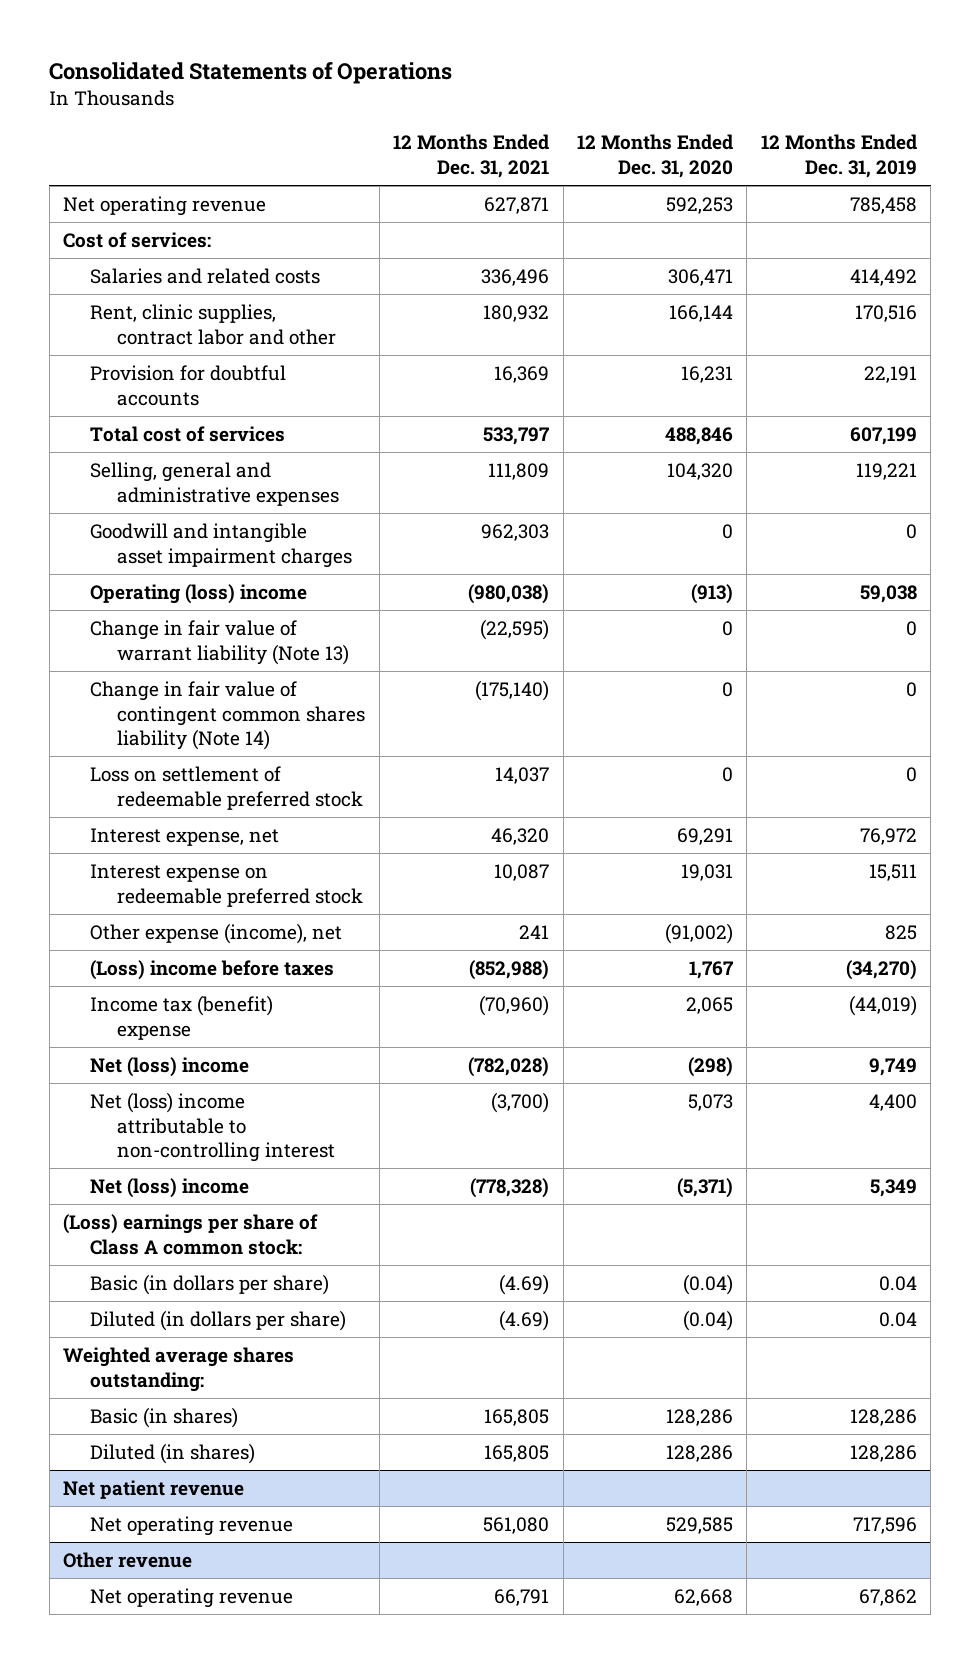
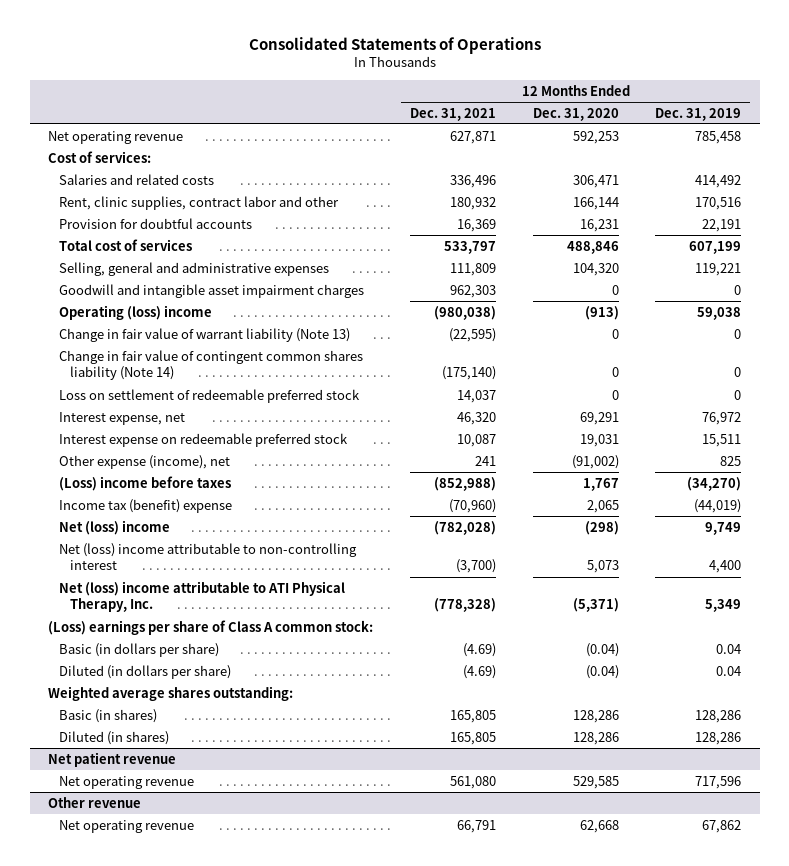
[90,1177,250,1198] Net (loss) income -> [59,580,346,613] Net (loss) income attributable to ATI Physical Therapy, Inc.

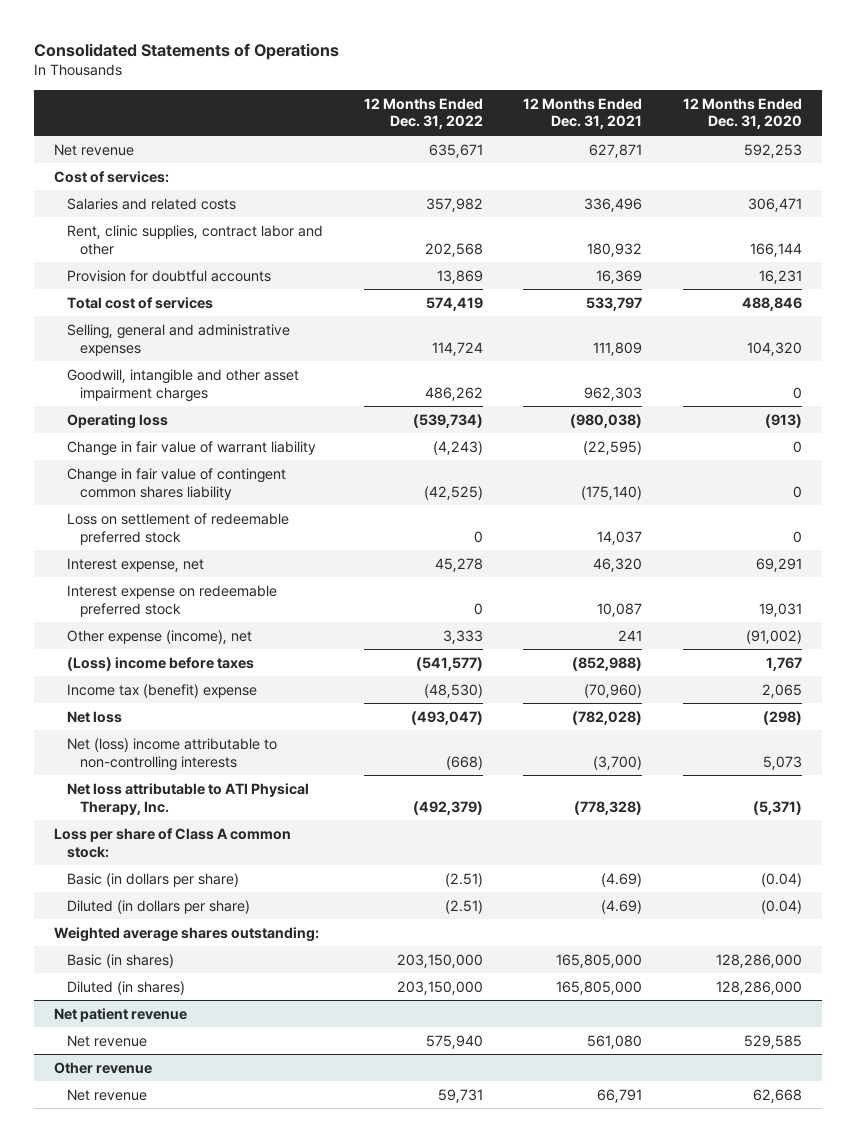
[655,107,742,121] Dec. 31, 2019 -> none
none -> [363,97,483,130] 12 Months Ended Dec. 31, 2022
[48,130,184,144] Net operating revenue -> [54,143,135,156] Net revenue
[59,283,365,298] Goodwill and intangible asset impairment charges -> [66,368,299,402] Goodwill, intangible and other asset impairment charges
[59,304,213,320] Operating (loss) income -> [66,413,168,429] Operating loss
[59,327,351,342] Change in fair value of warrant liability (Note 13) -> [66,440,316,456] Change in fair value of warrant liability
[59,349,364,381] Change in fair value of contingent common shares liability (Note 14) -> [66,467,286,500] Change in fair value of contingent common shares liability
[59,519,171,535] Net (loss) income -> [66,710,122,723] Net loss
[59,542,358,571] Net (loss) income attributable to non-controlling interest -> [66,737,277,771] Net (loss) income attributable to non-controlling interests
[59,580,346,613] Net (loss) income attributable to ATI Physical Therapy, Inc. -> [66,782,309,815] Net loss attributable to ATI Physical Therapy, Inc.
[48,619,374,635] (Loss) earnings per share of Class A common stock: -> [54,827,292,858] Loss per share of Class A common stock:
[449,709,496,723] 165,805 -> [556,953,643,968] 165,805,000
[572,709,619,723] 128,286 -> [716,953,803,968] 128,286,000
[449,731,496,745] 165,805 -> [556,980,643,995] 165,805,000
[572,731,619,745] 128,286 -> [716,980,803,995] 128,286,000
[59,775,195,789] Net operating revenue -> [66,1034,147,1047] Net revenue
[59,819,195,833] Net operating revenue -> [66,1088,147,1101] Net revenue

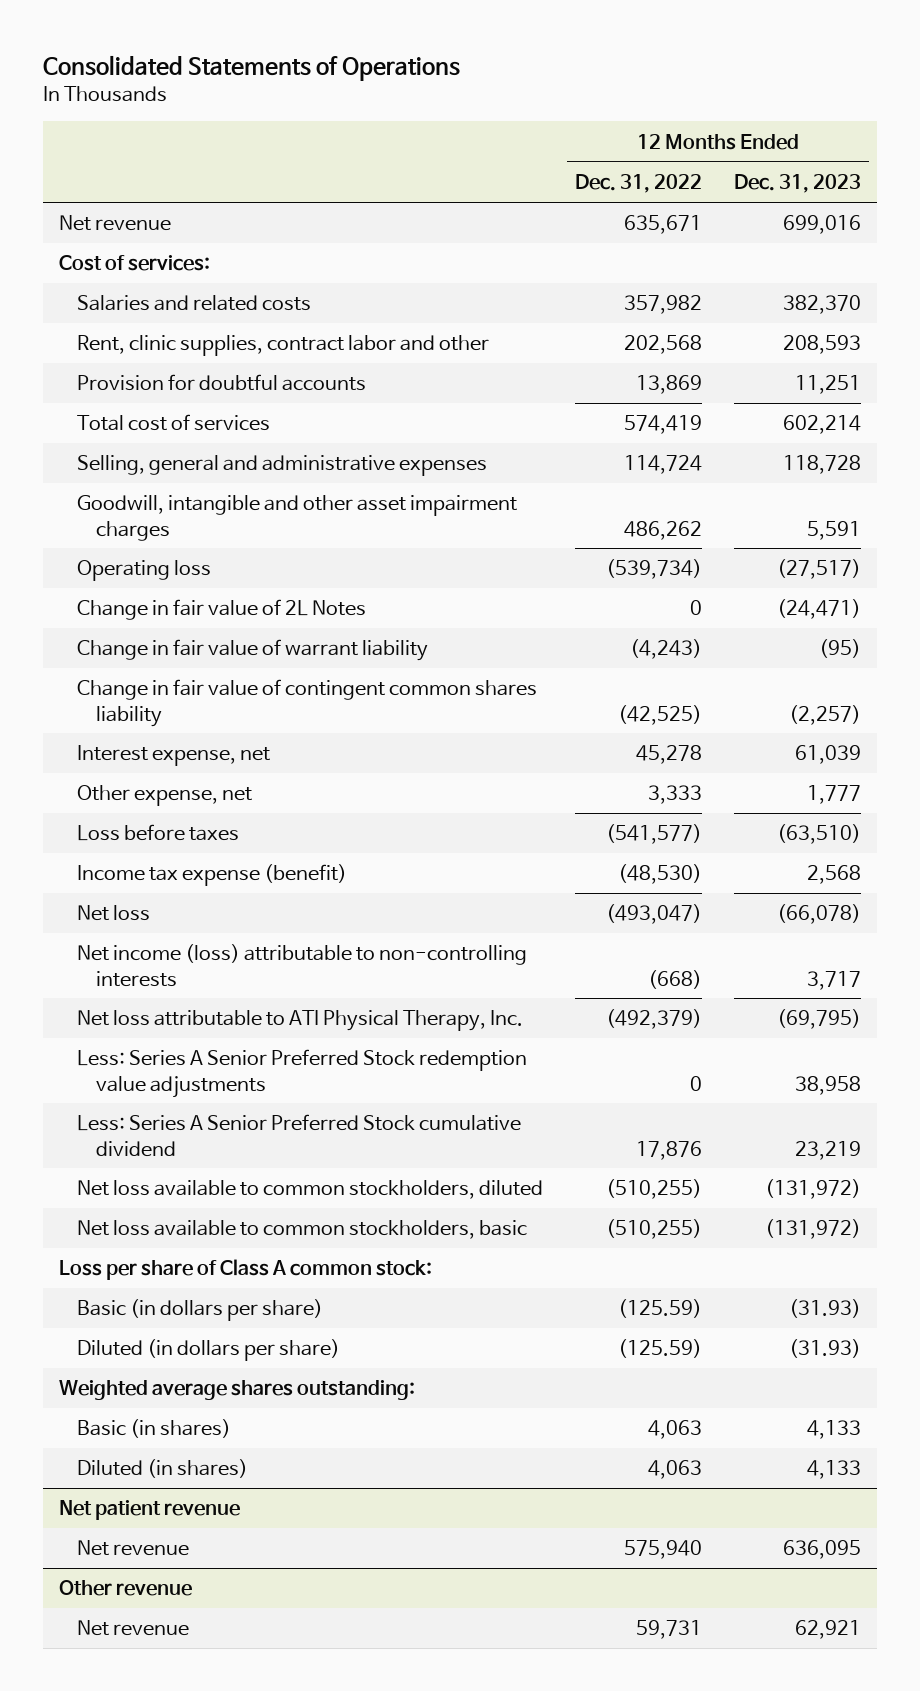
[523,97,643,130] 12 Months Ended Dec. 31, 2021 -> none
[683,97,803,130] 12 Months Ended Dec. 31, 2020 -> none
none -> [733,174,861,194] Dec. 31, 2023
none -> [77,599,367,621] Change in fair value of 2L Notes
[66,512,289,545] Loss on settlement of redeemable preferred stock -> none
[66,584,277,617] Interest expense on redeemable preferred stock -> none
[66,629,252,644] Other expense (income), net -> [77,785,253,807] Other expense, net
[66,656,254,671] (Loss) income before taxes -> [77,824,240,842] Loss before taxes
[66,683,257,698] Income tax (benefit) expense -> [77,864,348,887] Income tax expense (benefit)
[66,737,277,771] Net (loss) income attributable to non-controlling interests -> [77,944,528,987] Net income (loss) attributable to non-controlling interests
none -> [77,1049,528,1098] Less: Series A Senior Preferred Stock redemption value adjustments
none -> [77,1114,522,1157] Less: Series A Senior Preferred Stock cumulative dividend
none -> [77,1180,544,1200] Net loss available to common stockholders, diluted
none -> [77,1220,528,1240] Net loss available to common stockholders, basic
[444,872,483,887] (2.51) -> [618,1299,703,1319] (125.59)
[444,899,483,914] (2.51) -> [618,1339,703,1359] (125.59)
[396,953,483,968] 203,150,000 -> [648,1420,703,1440] 4,063
[396,980,483,995] 203,150,000 -> [648,1460,703,1480] 4,063

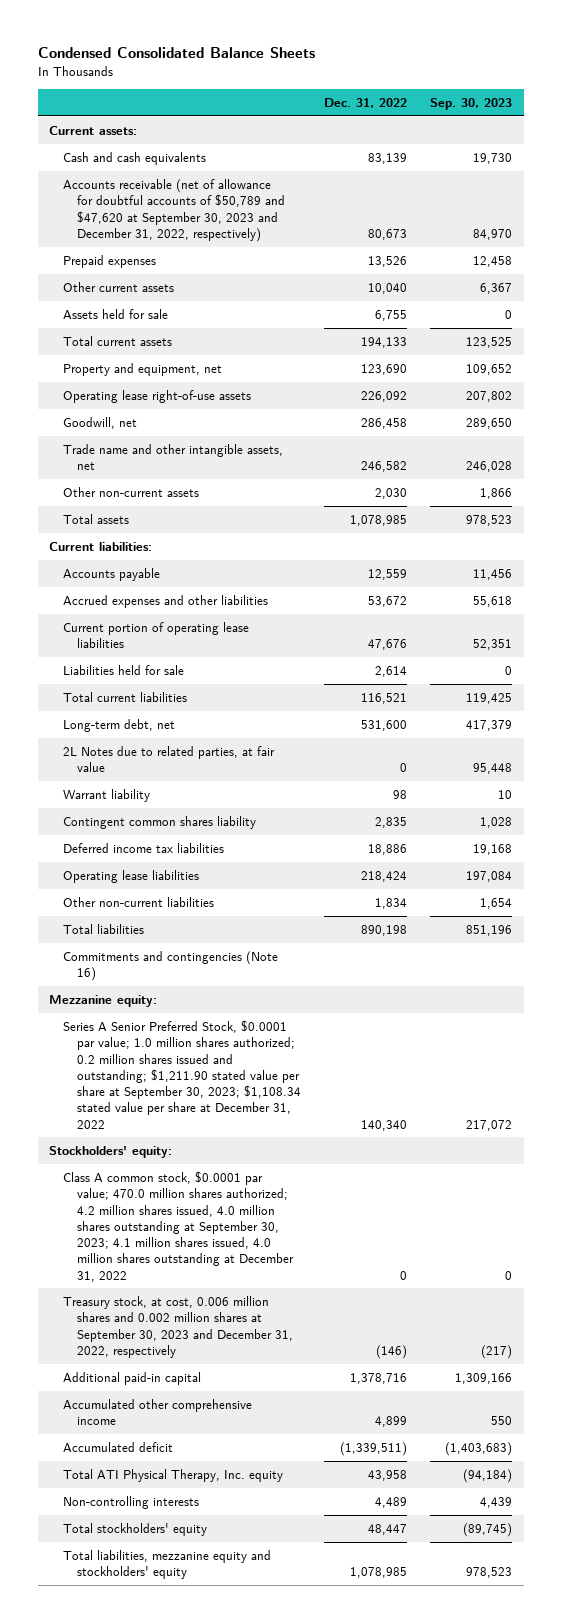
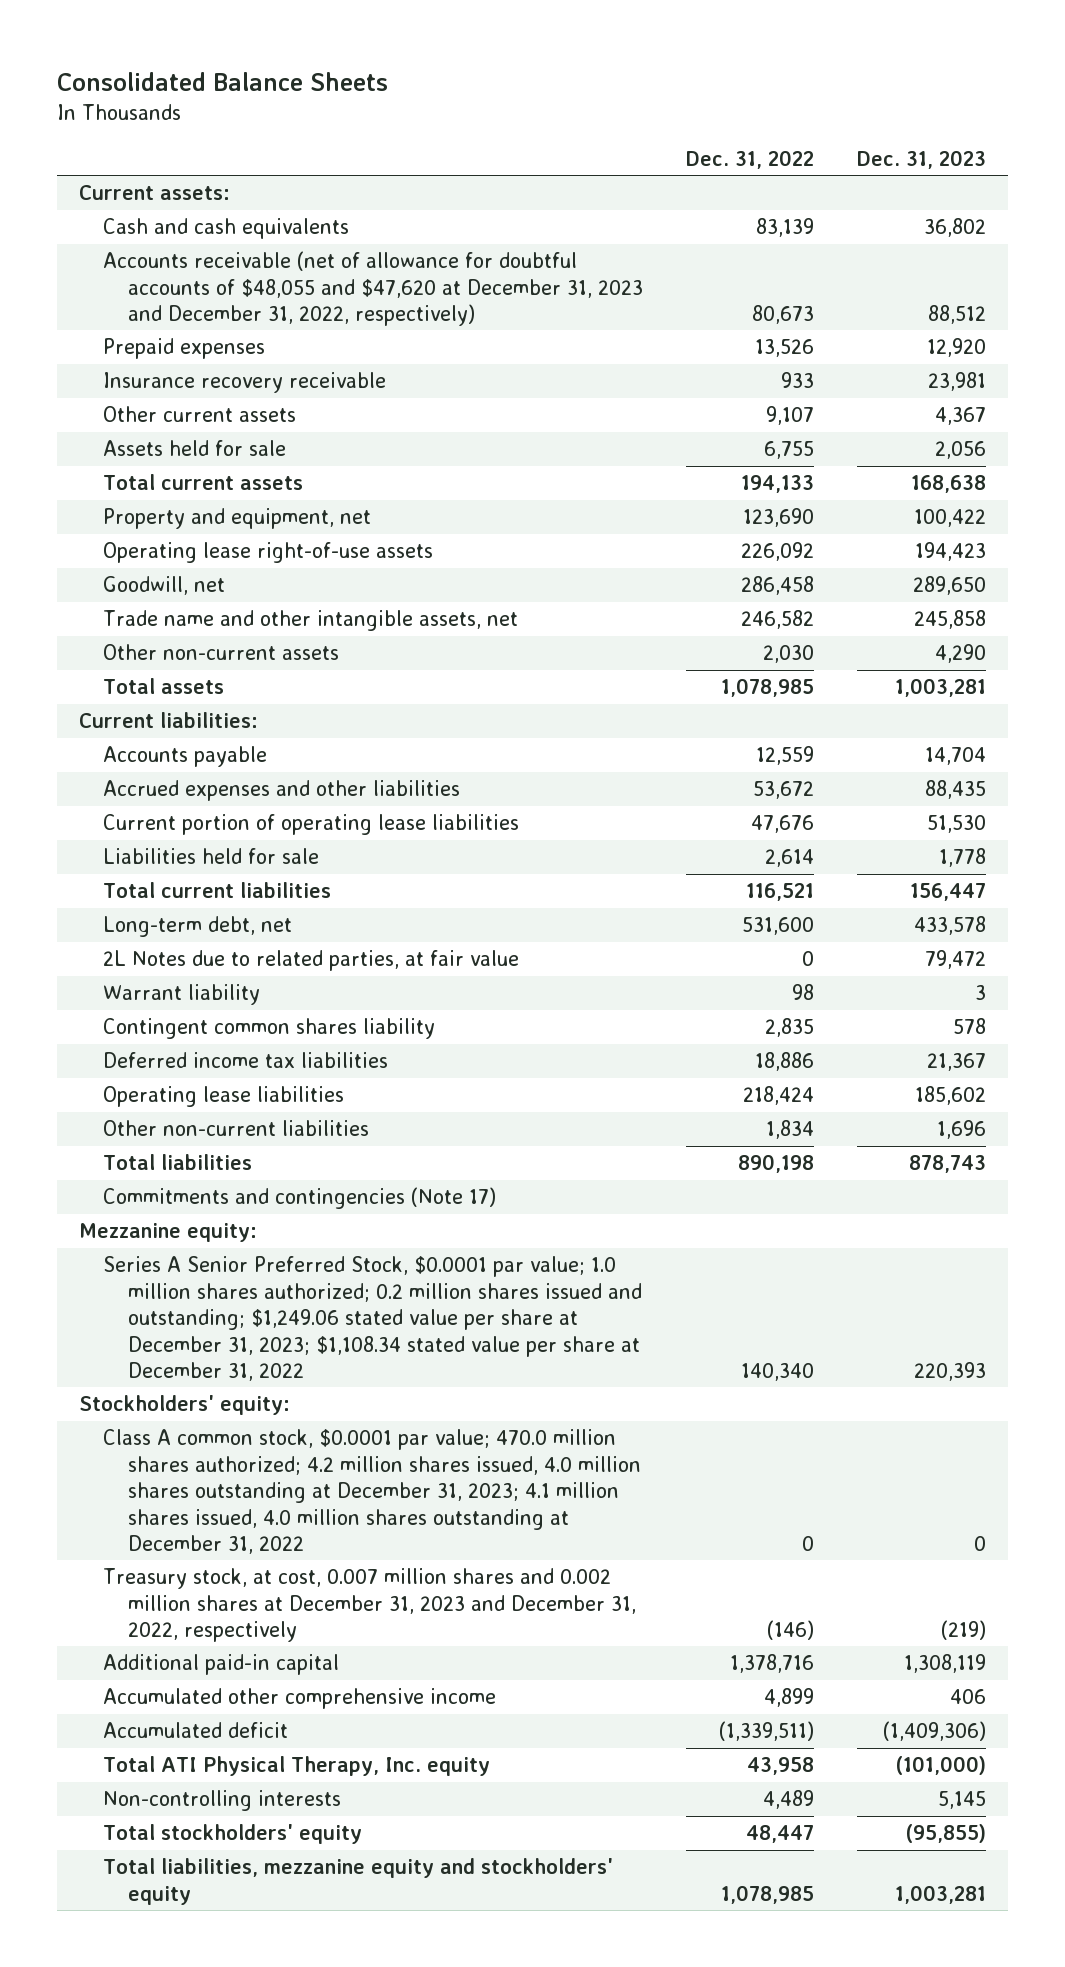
[37,46,315,58] Condensed Consolidated Balance Sheets -> [56,71,388,91] Consolidated Balance Sheets
[430,97,513,110] Sep. 30, 2023 -> none
none -> [857,149,987,169] Dec. 31, 2023
[62,178,285,242] Accounts receivable (net of allowance for doubtful accounts of $50,789 and $47,620 at September 30, 2023 and December 31, 2022, respectively) -> [103,251,643,327] Accounts receivable (net of allowance for doubtful accounts of $48,055 and $47,620 at December 31, 2023 and December 31, 2022, respectively)
none -> [103,372,387,394] Insurance recovery receivable
[367,282,407,294] 10,040 -> [765,406,814,426] 9,107
[62,950,278,982] Commitments and contingencies (Note 16) -> [103,1187,497,1210] Commitments and contingencies (Note 17)
[62,1019,301,1129] Series A Senior Preferred Stock, $0.0001 par value; 1.0 million shares authorized; 0.2 million shares issued and outstanding; $1,211.90 stated value per share at September 30, 2023; $1,108.34 stated value per share at December 31, 2022 -> [103,1256,642,1381] Series A Senior Preferred Stock, $0.0001 par value; 1.0 million shares authorized; 0.2 million shares issued and outstanding; $1,249.06 stated value per share at December 31, 2023; $1,108.34 stated value per share at December 31, 2022
[62,1170,294,1282] Class A common stock, $0.0001 par value; 470.0 million shares authorized; 4.2 million shares issued, 4.0 million shares outstanding at September 30, 2023; 4.1 million shares issued, 4.0 million shares outstanding at December 31, 2022 -> [103,1429,641,1554] Class A common stock, $0.0001 par value; 470.0 million shares authorized; 4.2 million shares issued, 4.0 million shares outstanding at December 31, 2023; 4.1 million shares issued, 4.0 million shares outstanding at December 31, 2022
[62,1295,293,1358] Treasury stock, at cost, 0.006 million shares and 0.002 million shares at September 30, 2023 and December 31, 2022, respectively -> [103,1568,636,1643] Treasury stock, at cost, 0.007 million shares and 0.002 million shares at December 31, 2023 and December 31, 2022, respectively

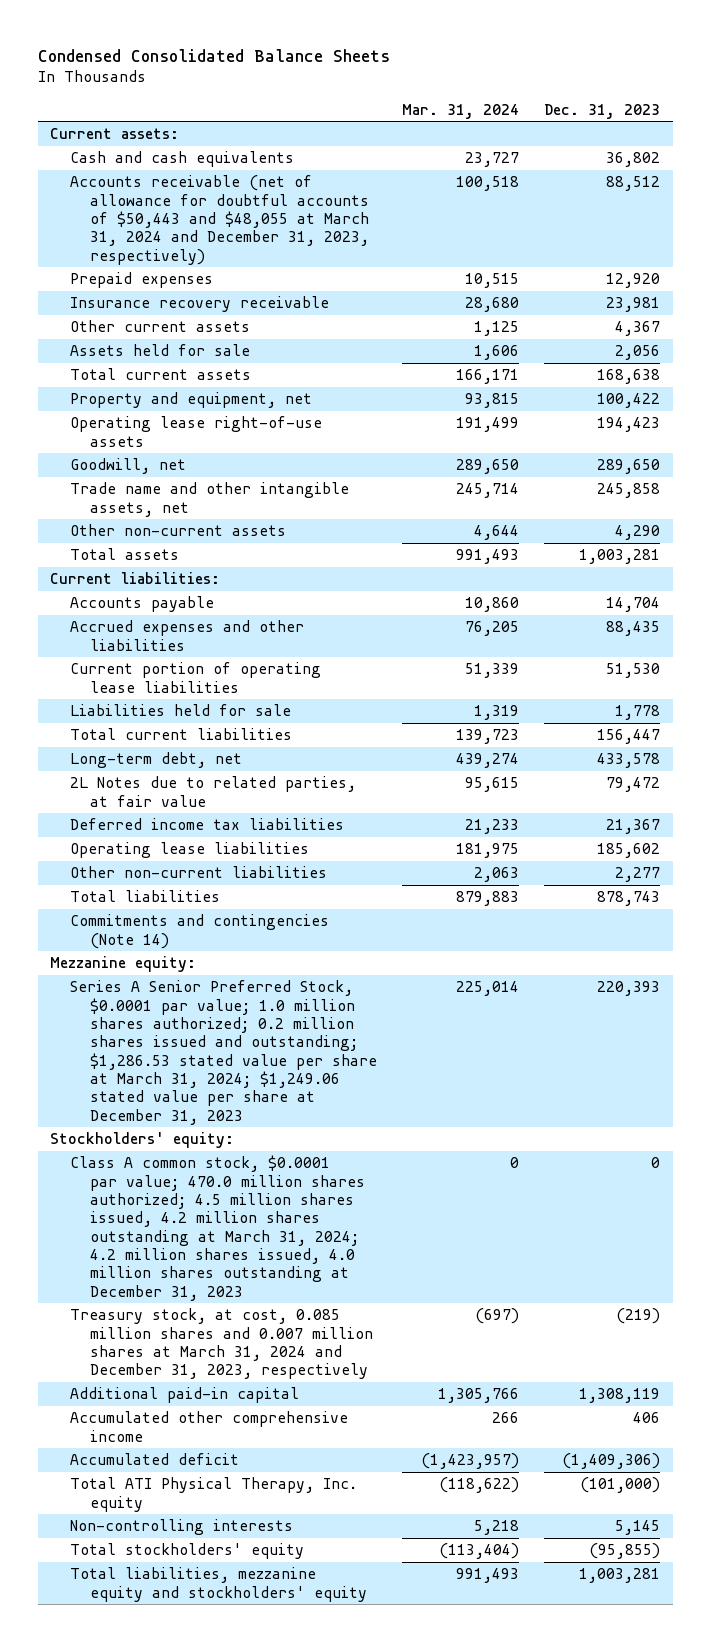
[56,71,388,91] Consolidated Balance Sheets -> [37,48,390,62] Condensed Consolidated Balance Sheets
[685,149,814,169] Dec. 31, 2022 -> none
none -> [401,103,519,119] Mar. 31, 2024
[103,251,643,327] Accounts receivable (net of allowance for doubtful accounts of $48,055 and $47,620 at December 31, 2023 and December 31, 2022, respectively) -> [70,175,369,265] Accounts receivable (net of allowance for doubtful accounts of $50,443 and $48,055 at March 31, 2024 and December 31, 2023, respectively)
[103,984,261,1006] Warrant liability -> none
[103,1018,436,1040] Contingent common shares liability -> none
[937,1120,987,1140] 1,696 -> [615,867,661,883] 2,277
[103,1187,497,1210] Commitments and contingencies (Note 17) -> [70,914,330,949] Commitments and contingencies (Note 14)
[103,1256,642,1381] Series A Senior Preferred Stock, $0.0001 par value; 1.0 million shares authorized; 0.2 million shares issued and outstanding; $1,249.06 stated value per share at December 31, 2023; $1,108.34 stated value per share at December 31, 2022 -> [70,980,377,1125] Series A Senior Preferred Stock, $0.0001 par value; 1.0 million shares authorized; 0.2 million shares issued and outstanding; $1,286.53 stated value per share at March 31, 2024; $1,249.06 stated value per share at December 31, 2023
[103,1429,641,1554] Class A common stock, $0.0001 par value; 470.0 million shares authorized; 4.2 million shares issued, 4.0 million shares outstanding at December 31, 2023; 4.1 million shares issued, 4.0 million shares outstanding at December 31, 2022 -> [70,1155,365,1301] Class A common stock, $0.0001 par value; 470.0 million shares authorized; 4.5 million shares issued, 4.2 million shares outstanding at March 31, 2024; 4.2 million shares issued, 4.0 million shares outstanding at December 31, 2023
[103,1568,636,1643] Treasury stock, at cost, 0.007 million shares and 0.002 million shares at December 31, 2023 and December 31, 2022, respectively -> [70,1308,373,1380] Treasury stock, at cost, 0.085 million shares and 0.007 million shares at March 31, 2024 and December 31, 2023, respectively

